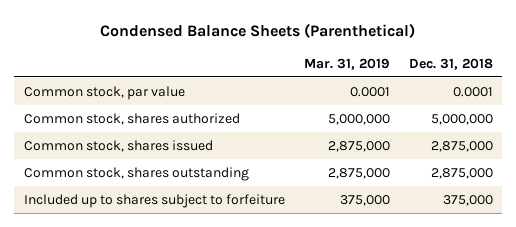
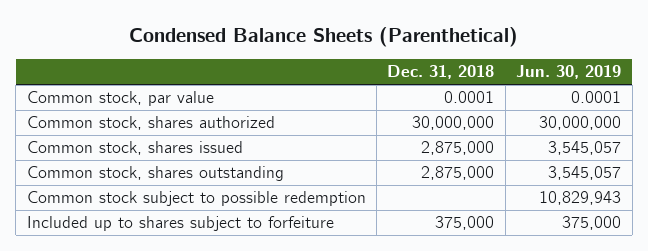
[303,57,390,70] Mar. 31, 2019 -> none
none -> [516,65,622,80] Jun. 30, 2019
[430,113,493,125] 5,000,000 -> [412,116,495,131] 30,000,000
none -> [26,191,366,207] Common stock subject to possible redemption

